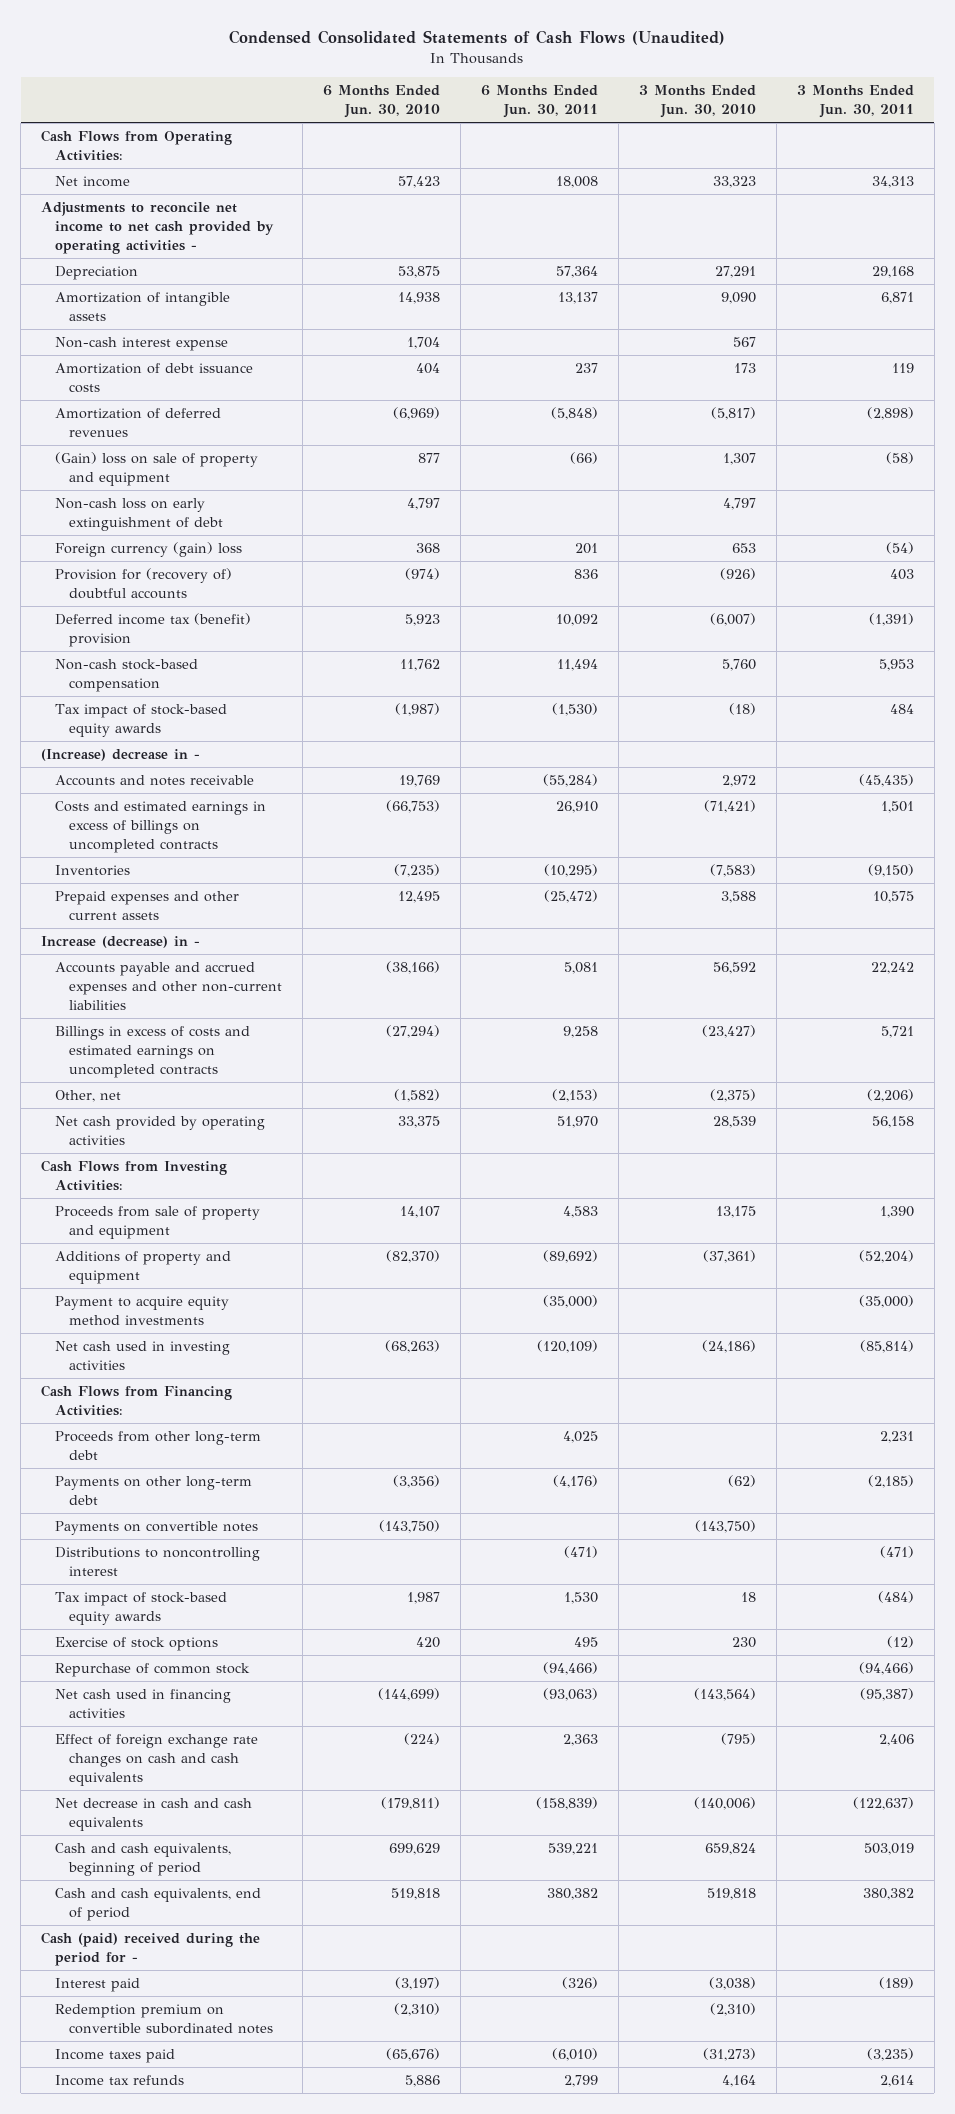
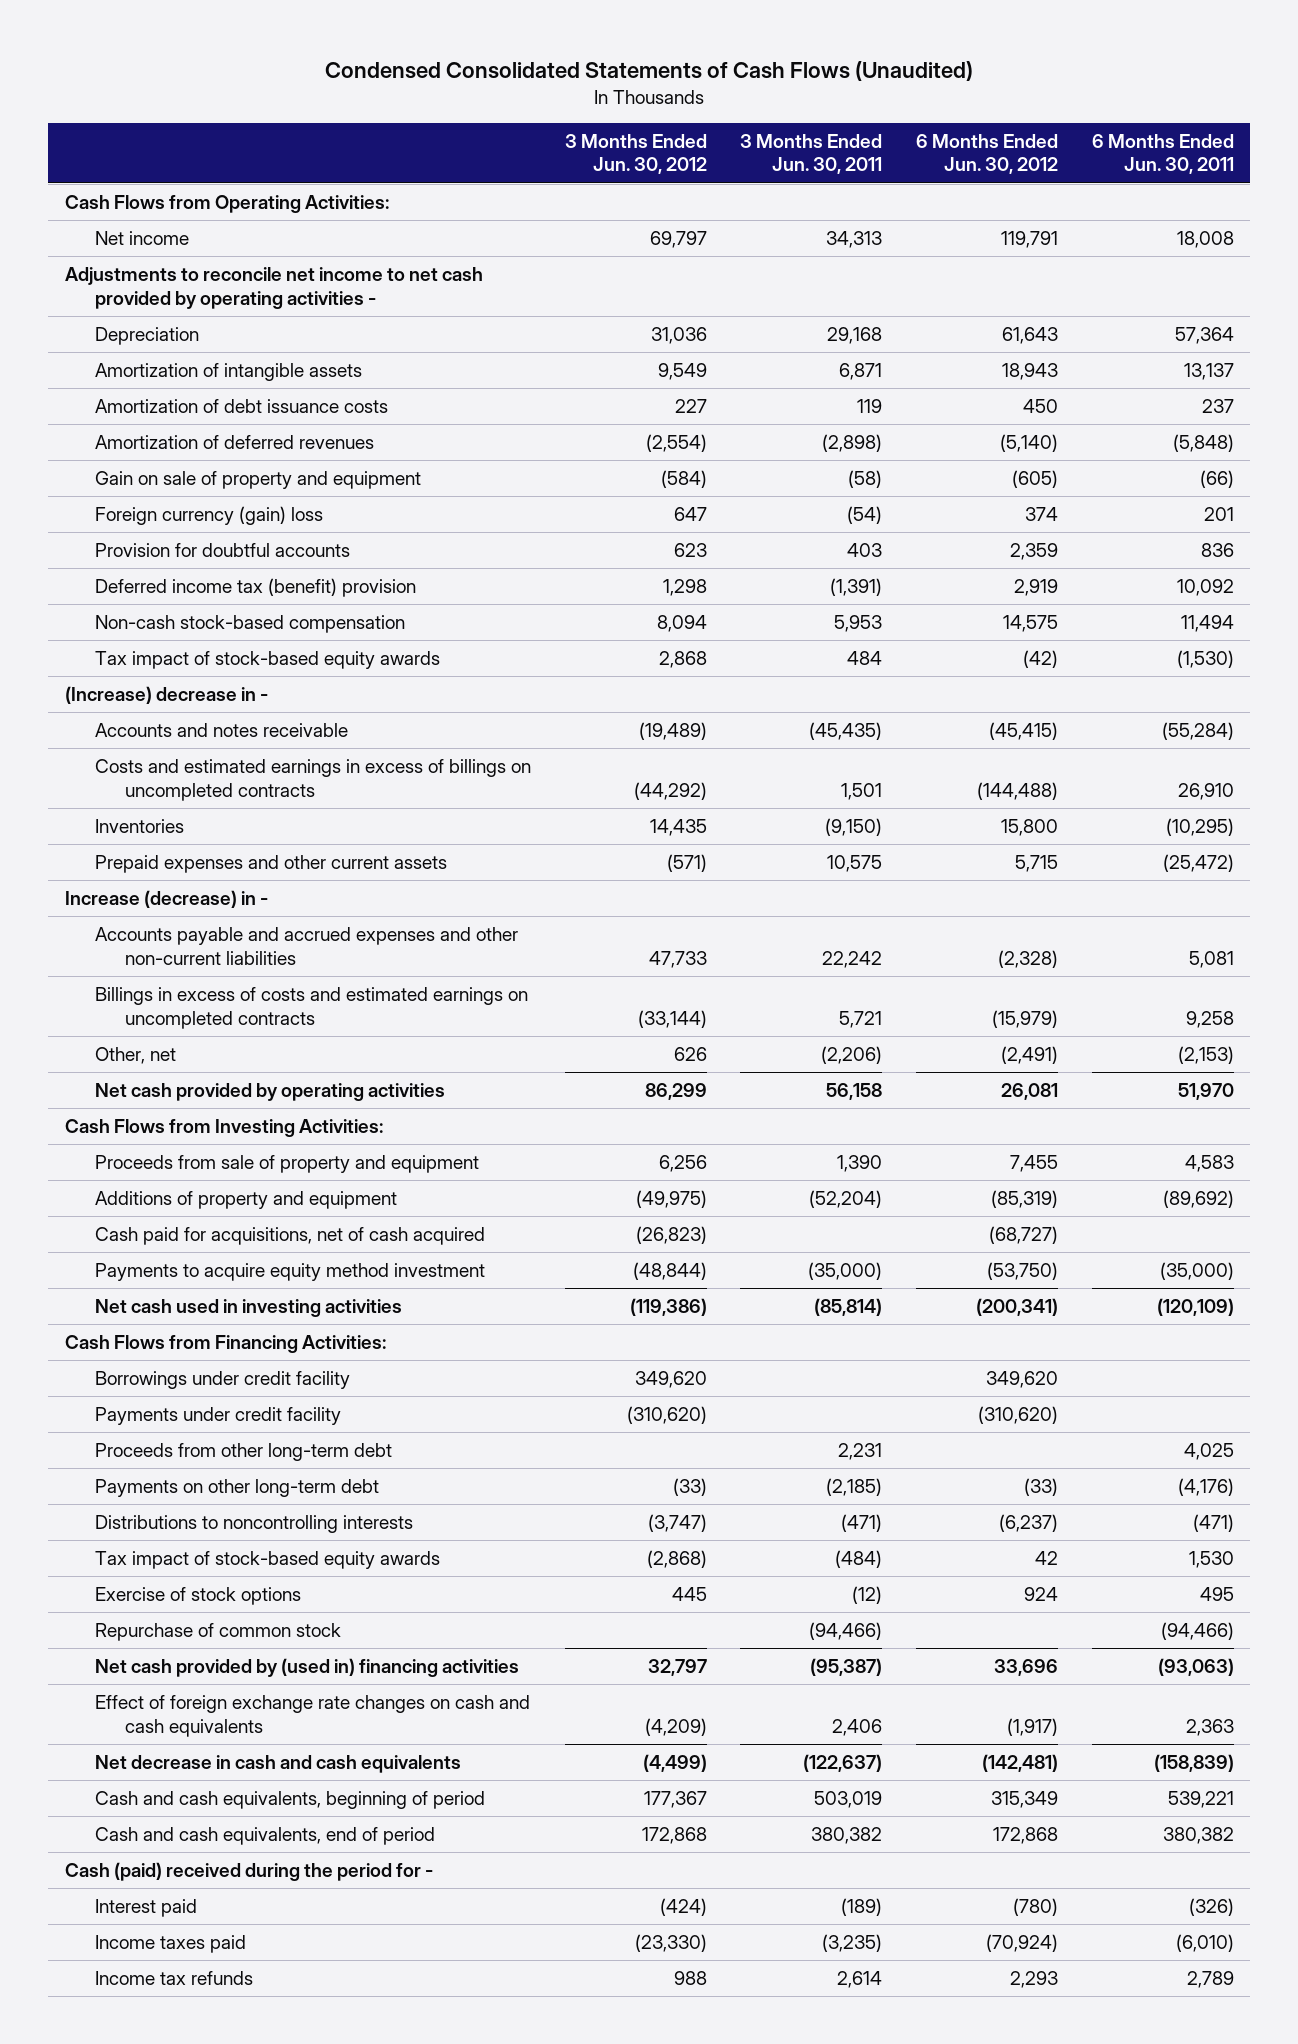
[322,85,440,119] 6 Months Ended Jun. 30, 2010 -> none
[638,85,756,119] 3 Months Ended Jun. 30, 2010 -> none
none -> [564,133,707,175] 3 Months Ended Jun. 30, 2012
none -> [915,133,1058,175] 6 Months Ended Jun. 30, 2012
[55,337,229,352] Non-cash interest expense -> none
[55,498,223,531] Non-cash loss on early extinguishment of debt -> none
[55,452,259,486] (Gain) loss on sale of property and equipment -> [94,471,421,490] Gain on sale of property and equipment
[55,568,233,599] Provision for (recovery of) doubtful accounts -> [94,543,350,558] Provision for doubtful accounts
none -> [94,1227,485,1246] Cash paid for acquisitions, net of cash acquired
[55,1296,230,1326] Payment to acquire equity method investments -> [94,1263,485,1282] Payments to acquire equity method investment
none -> [94,1371,350,1390] Borrowings under credit facility
none -> [94,1407,341,1426] Payments under credit facility
[55,1521,259,1536] Payments on convertible notes -> none
[55,1547,261,1576] Distributions to noncontrolling interest -> [94,1515,413,1534] Distributions to noncontrolling interests
[55,1689,232,1718] Net cash used in financing activities -> [94,1658,519,1678] Net cash provided by (used in) financing activities
[55,2004,273,2034] Redemption premium on convertible subordinated notes -> none
[563,2075,598,2088] 2,799 -> [1186,1971,1234,1989] 2,789

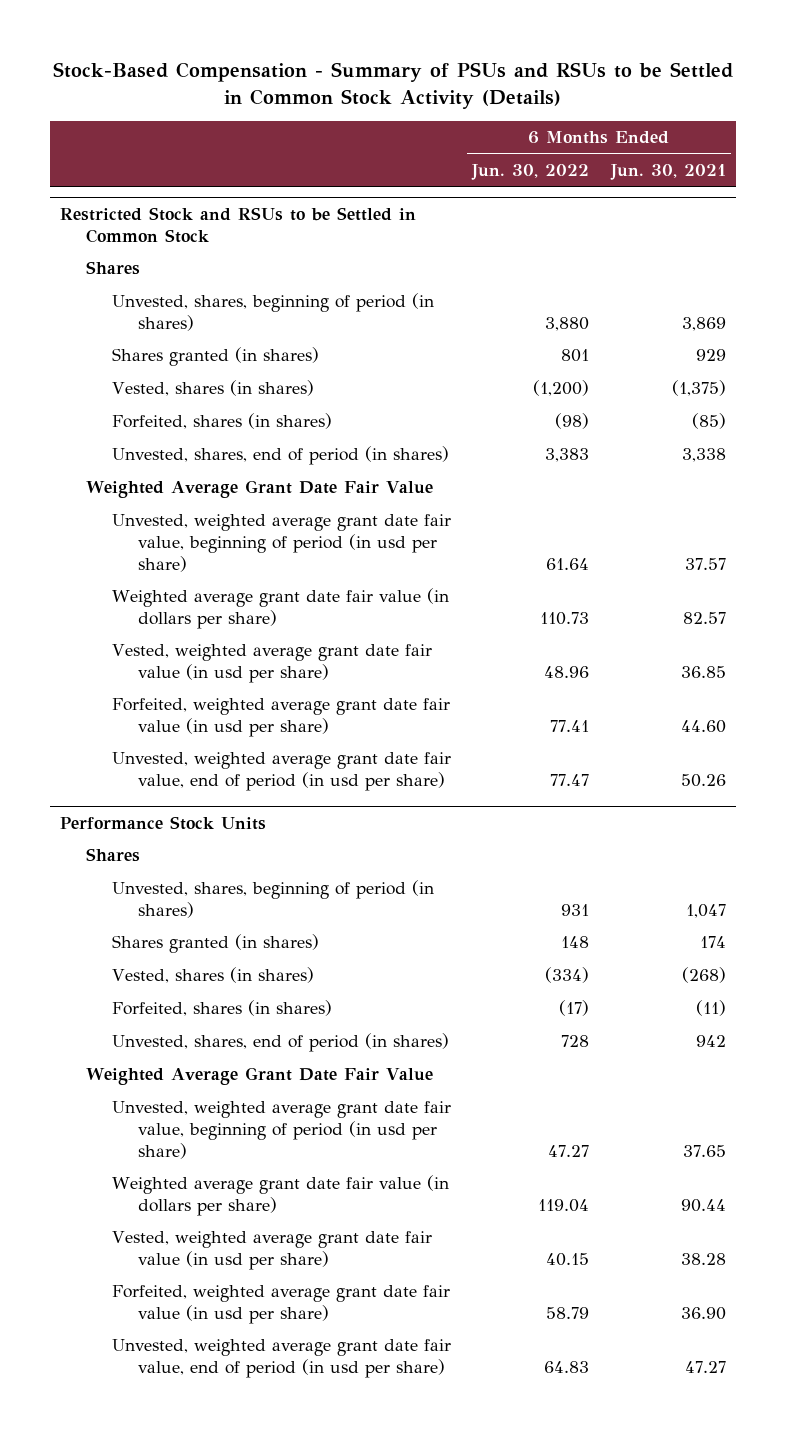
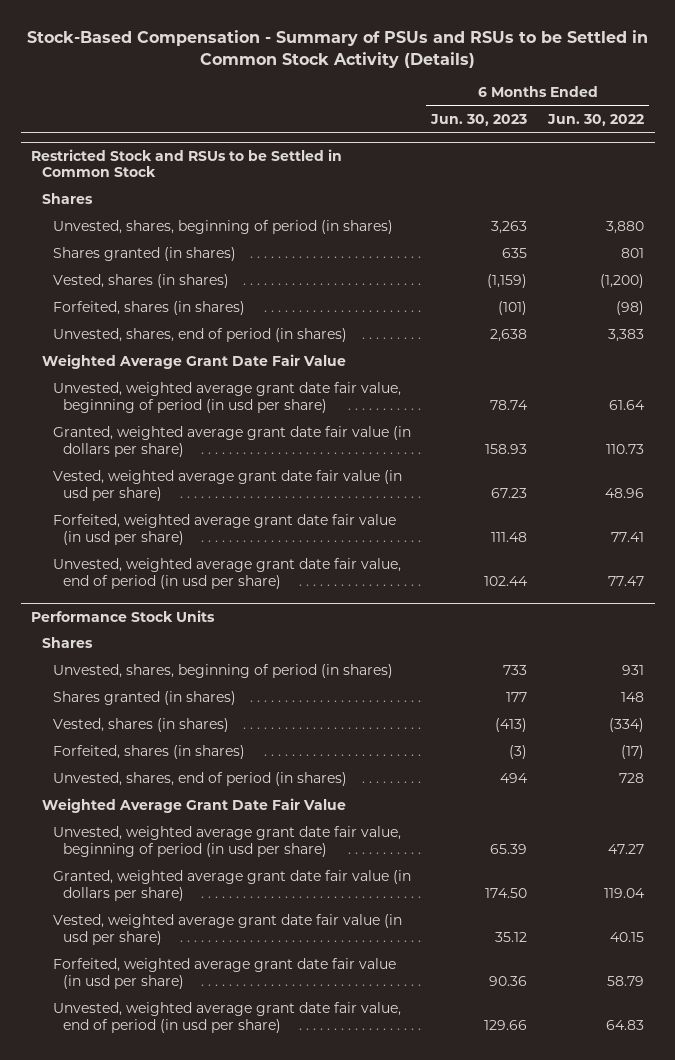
[609,163,726,180] Jun. 30, 2021 -> none
none -> [430,114,528,127] Jun. 30, 2023
[112,588,450,629] Weighted average grant date fair value (in dollars per share) -> [52,426,411,457] Granted, weighted average grant date fair value (in dollars per share)
[112,1175,450,1216] Weighted average grant date fair value (in dollars per share) -> [52,870,411,901] Granted, weighted average grant date fair value (in dollars per share)

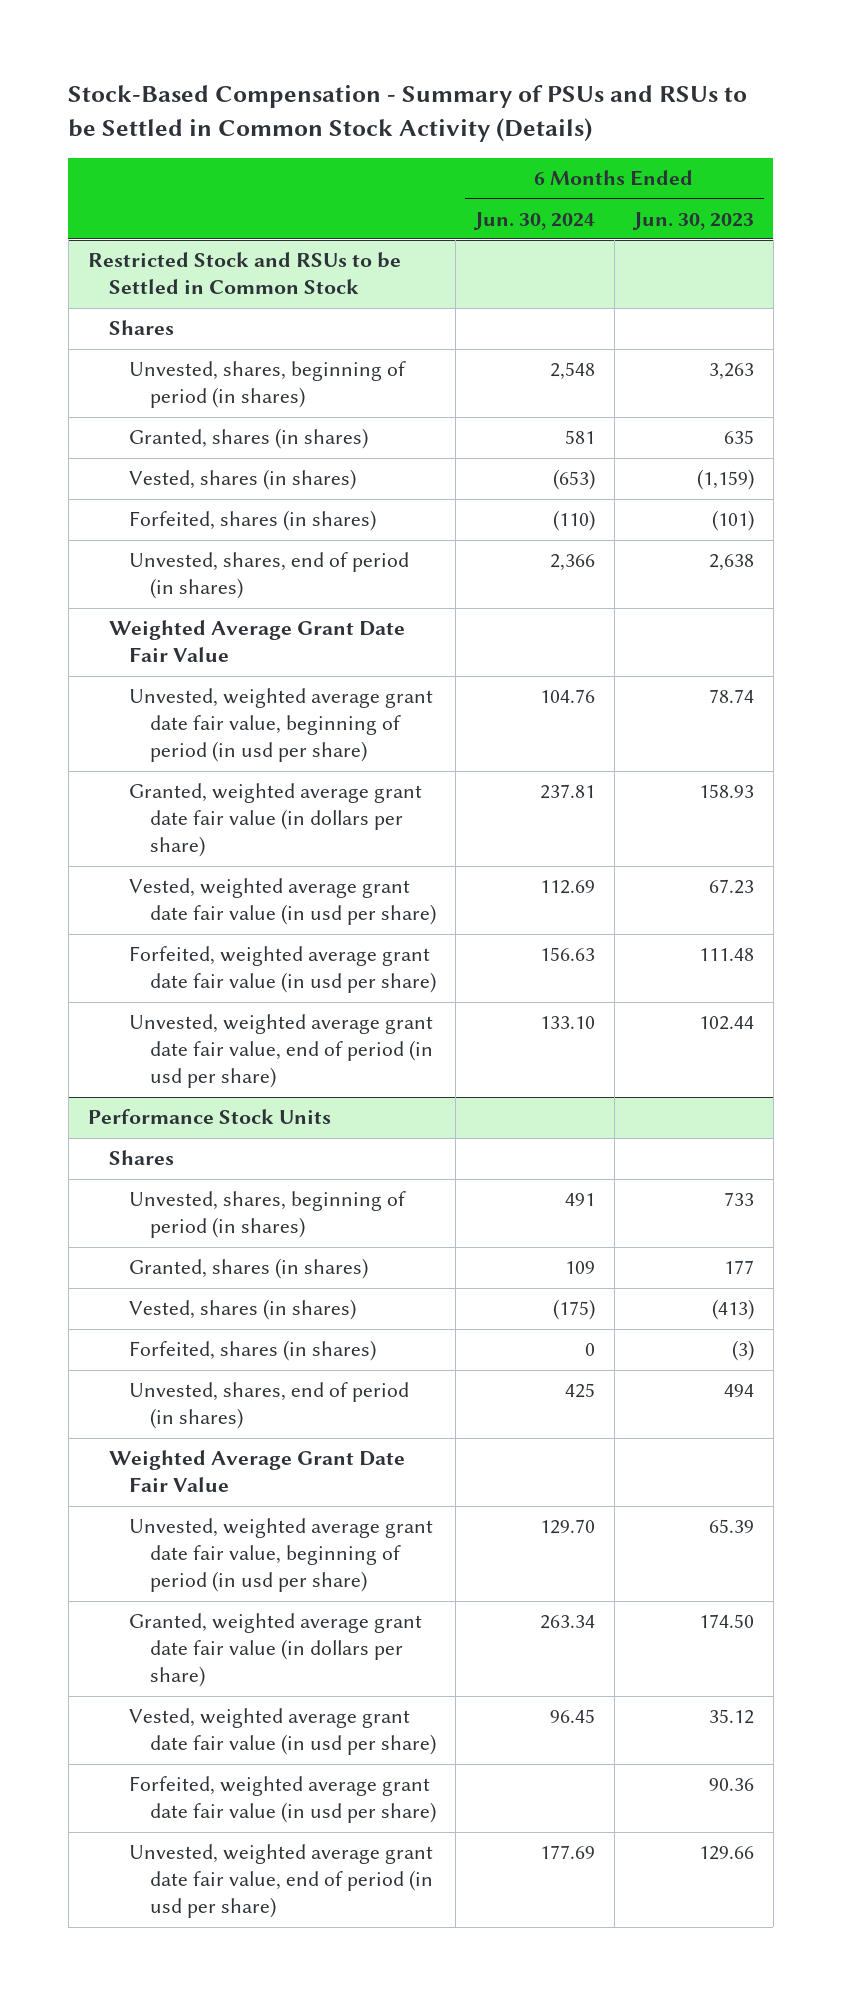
[547,114,645,127] Jun. 30, 2022 -> none
none -> [472,211,595,230] Jun. 30, 2024
[52,247,236,262] Shares granted (in shares) -> [129,428,369,450] Granted, shares (in shares)
[52,691,236,706] Shares granted (in shares) -> [129,1258,369,1280] Granted, shares (in shares)

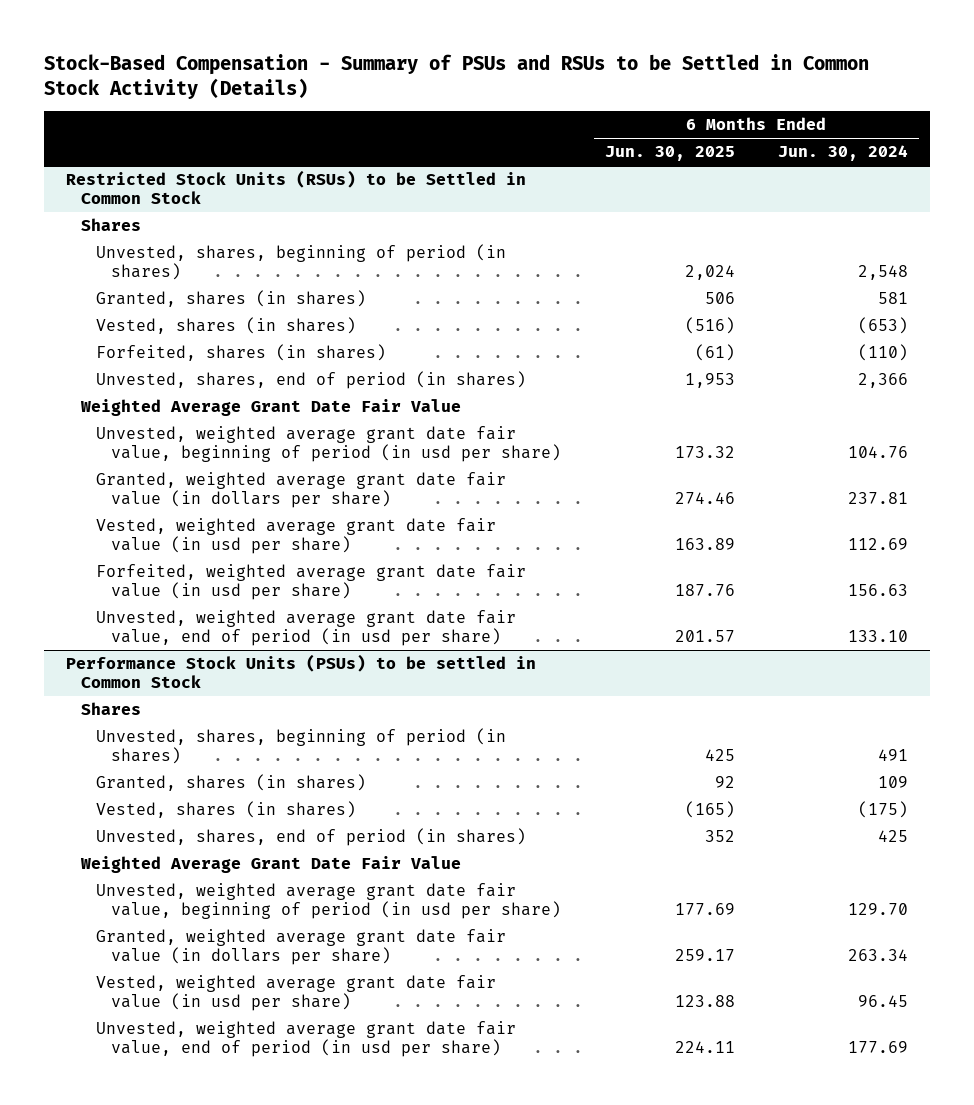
[631,211,754,230] Jun. 30, 2023 -> none
none -> [604,146,735,162] Jun. 30, 2025
[87,252,401,295] Restricted Stock and RSUs to be Settled in Common Stock -> [66,170,527,205] Restricted Stock Units (RSUs) to be Settled in Common Stock
[87,1109,331,1125] Performance Stock Units -> [66,654,537,689] Performance Stock Units (PSUs) to be settled in Common Stock
[129,1340,377,1362] Forfeited, shares (in shares) -> none
[129,1776,436,1824] Forfeited, weighted average grant date fair value (in usd per share) -> none

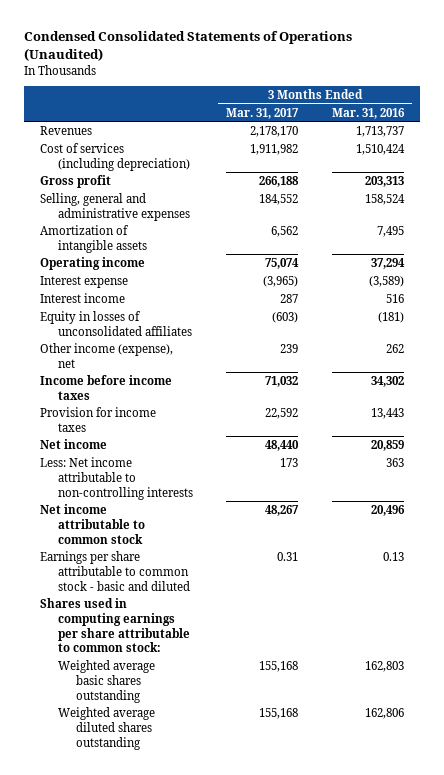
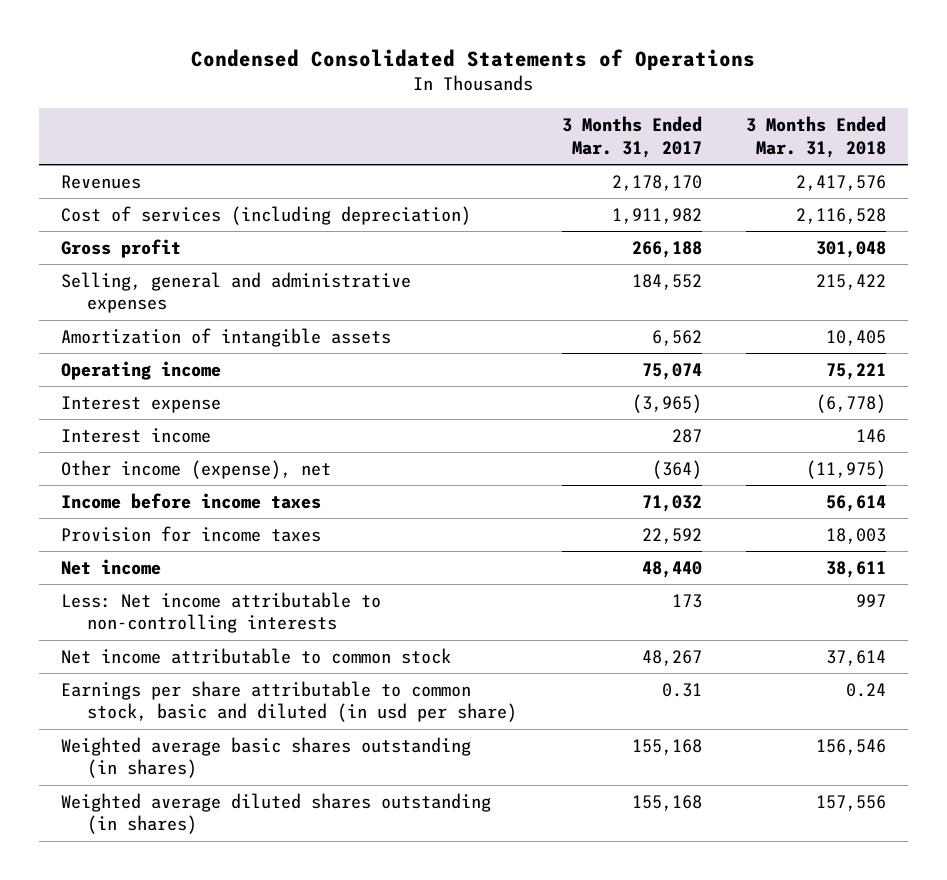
[23,31,352,62] Condensed Consolidated Statements of Operations (Unaudited) -> [191,49,756,72] Condensed Consolidated Statements of Operations
[331,107,405,119] Mar. 31, 2016 -> none
none -> [745,116,886,158] 3 Months Ended Mar. 31, 2018
[40,310,193,336] Equity in losses of unconsolidated affiliates -> none
[280,343,299,353] 239 -> [651,459,702,479] (364)
[40,597,191,653] Shares used in computing earnings per share attributable to common stock: -> none
[40,550,191,591] Earnings per share attributable to common stock - basic and diluted -> [60,680,518,723] Earnings per share attributable to common stock, basic and diluted (in usd per share)
[58,659,156,703] Weighted average basic shares outstanding -> [60,736,471,779] Weighted average basic shares outstanding (in shares)
[58,706,156,750] Weighted average diluted shares outstanding -> [60,792,491,835] Weighted average diluted shares outstanding (in shares)

